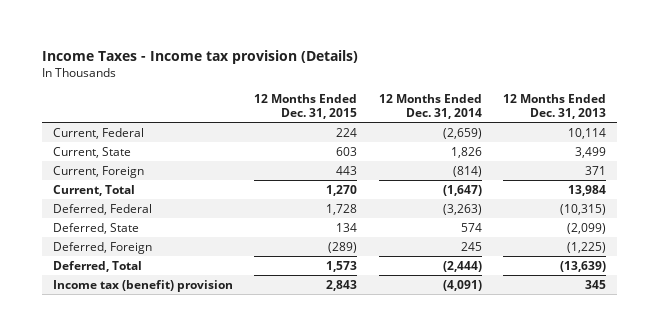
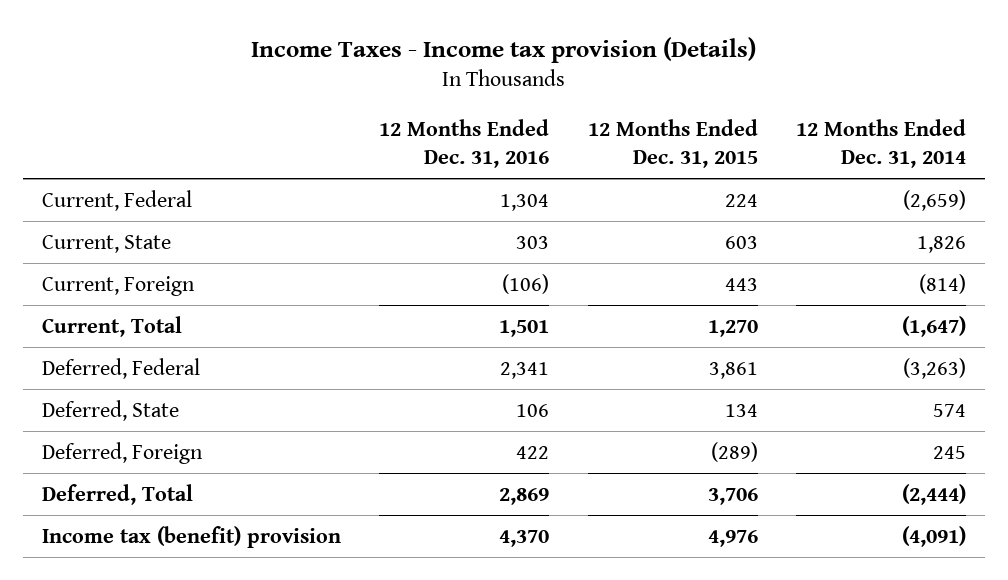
[502,93,606,120] 12 Months Ended Dec. 31, 2013 -> none
none -> [379,118,550,168] 12 Months Ended Dec. 31, 2016
[326,203,358,215] 1,728 -> [708,361,758,379] 3,861
[326,260,358,272] 1,573 -> [707,487,758,505] 3,706
[326,279,358,291] 2,843 -> [707,529,758,547] 4,976

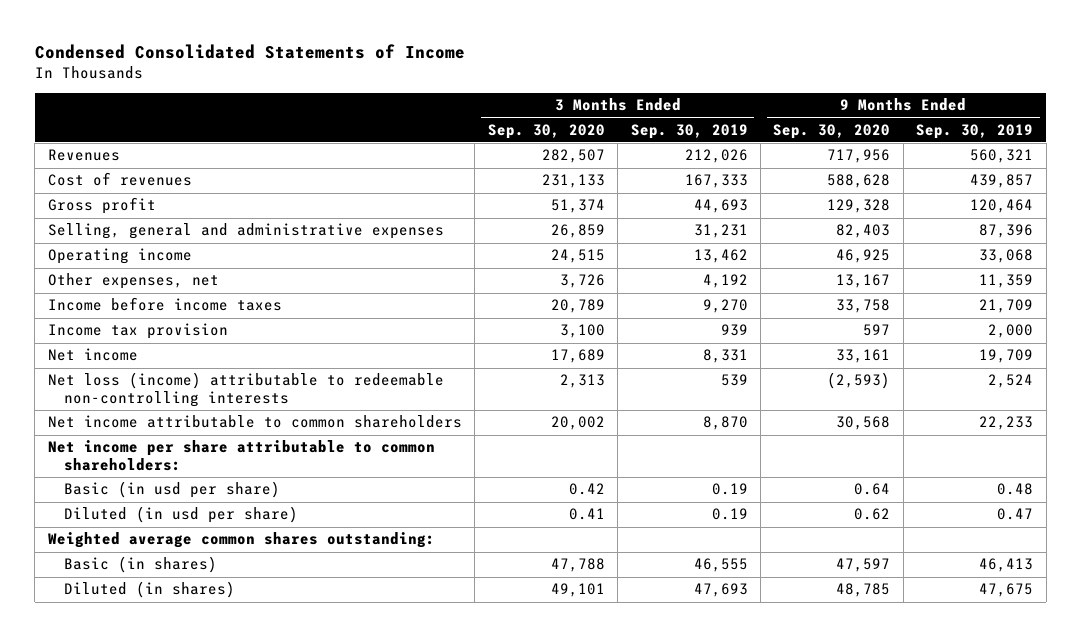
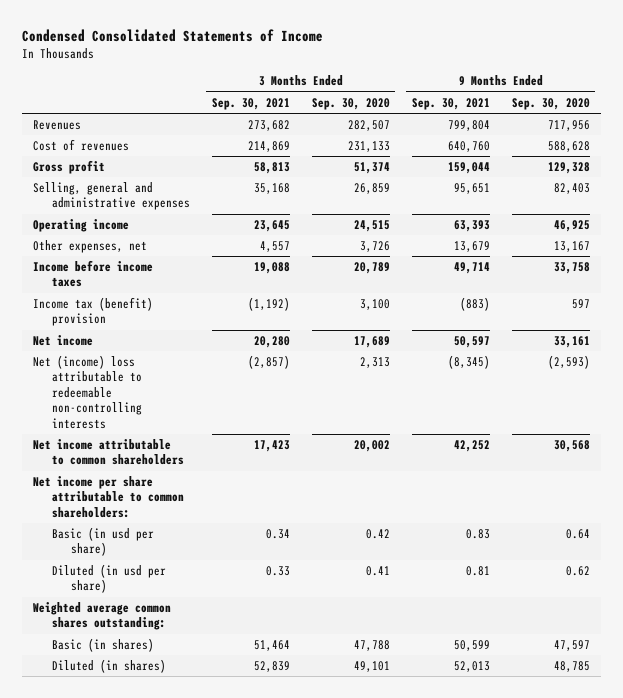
[630,123,748,139] Sep. 30, 2019 -> none
[916,123,1034,139] Sep. 30, 2019 -> none
none -> [211,97,290,110] Sep. 30, 2021
none -> [411,97,490,110] Sep. 30, 2021
[47,323,228,340] Income tax provision -> [32,297,153,327] Income tax (benefit) provision
[47,372,444,407] Net loss (income) attributable to redeemable non-controlling interests -> [32,355,142,429] Net (income) loss attributable to redeemable non-controlling interests

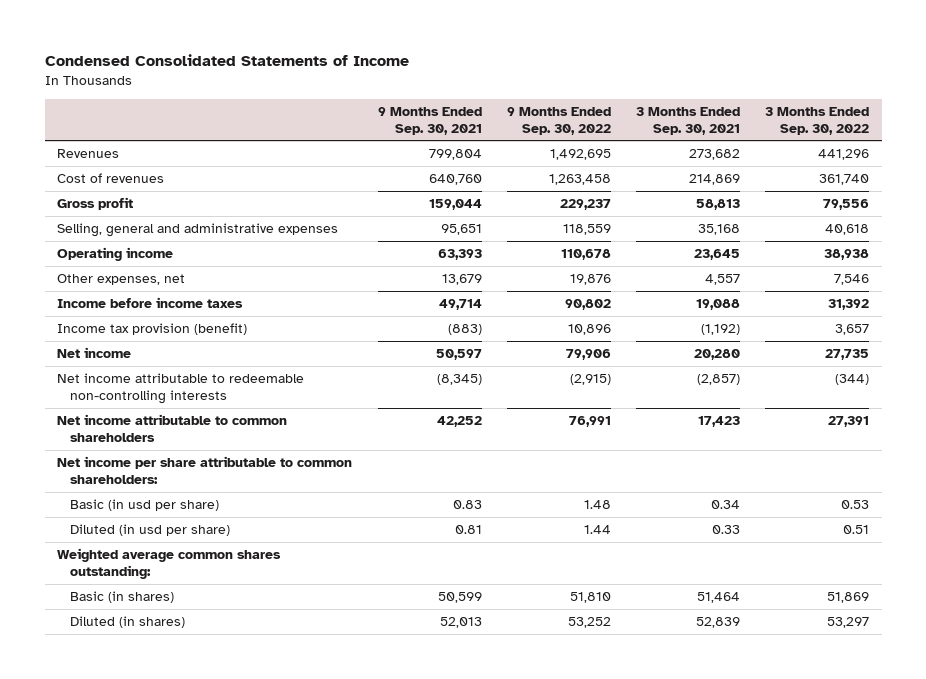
[311,97,390,110] Sep. 30, 2020 -> none
[511,97,590,110] Sep. 30, 2020 -> none
none -> [506,106,611,135] 9 Months Ended Sep. 30, 2022
none -> [764,106,869,135] 3 Months Ended Sep. 30, 2022
[32,297,153,327] Income tax (benefit) provision -> [57,323,248,336] Income tax provision (benefit)
[32,355,142,429] Net (income) loss attributable to redeemable non-controlling interests -> [57,373,305,404] Net income attributable to redeemable non-controlling interests

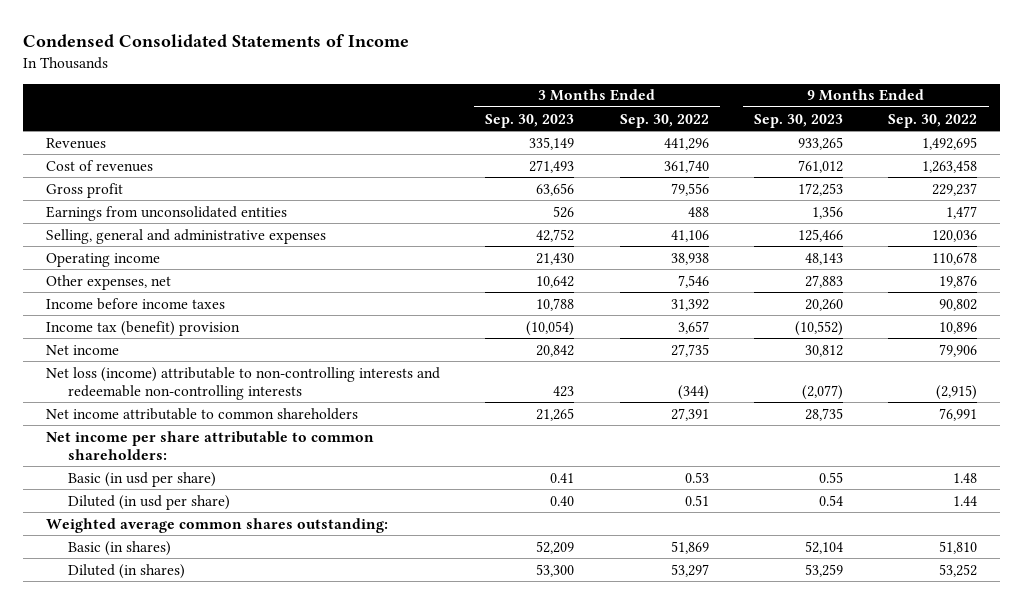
[377,106,482,135] 9 Months Ended Sep. 30, 2021 -> none
[635,106,740,135] 3 Months Ended Sep. 30, 2021 -> none
none -> [485,113,575,128] Sep. 30, 2023
none -> [753,113,843,128] Sep. 30, 2023
none -> [45,205,287,221] Earnings from unconsolidated entities
[562,224,611,236] 118,559 -> [932,229,978,242] 120,036
[824,224,869,236] 40,618 -> [670,229,709,242] 41,106
[57,323,248,336] Income tax provision (benefit) -> [45,320,240,336] Income tax (benefit) provision
[57,373,305,404] Net income attributable to redeemable non-controlling interests -> [45,366,440,400] Net loss (income) attributable to non-controlling interests and redeemable non-controlling interests

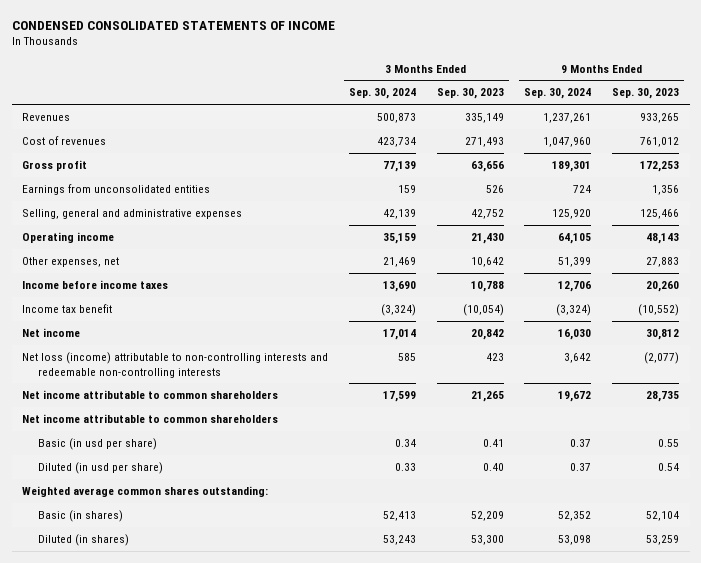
[23,34,410,48] Condensed Consolidated Statements of Income -> [11,20,335,30] CONDENSED CONSOLIDATED STATEMENTS OF INCOME
[619,113,709,128] Sep. 30, 2022 -> none
[888,113,978,128] Sep. 30, 2022 -> none
none -> [348,88,416,100] Sep. 30, 2024
none -> [524,88,592,100] Sep. 30, 2024
[45,320,240,336] Income tax (benefit) provision -> [21,303,112,313] Income tax benefit
[45,430,374,460] Net income per share attributable to common shareholders: -> [21,413,278,423] Net income attributable to common shareholders

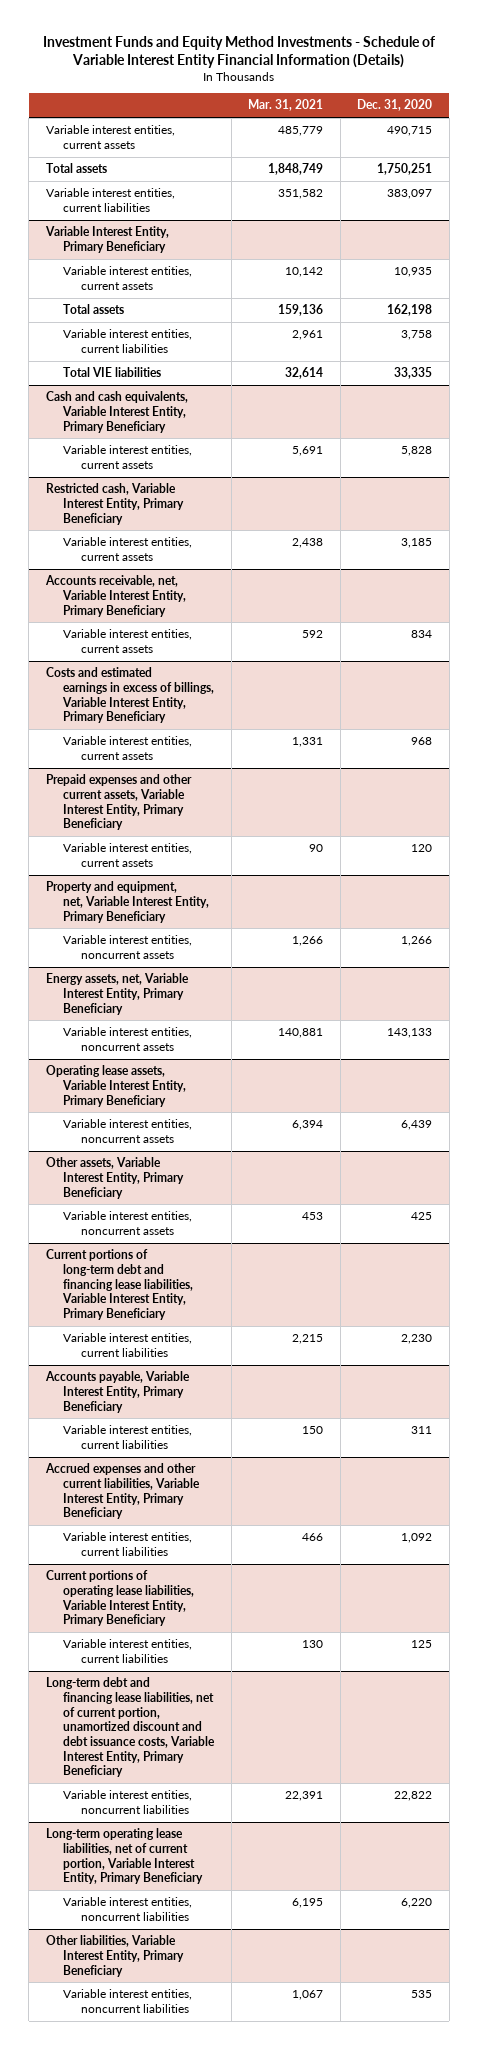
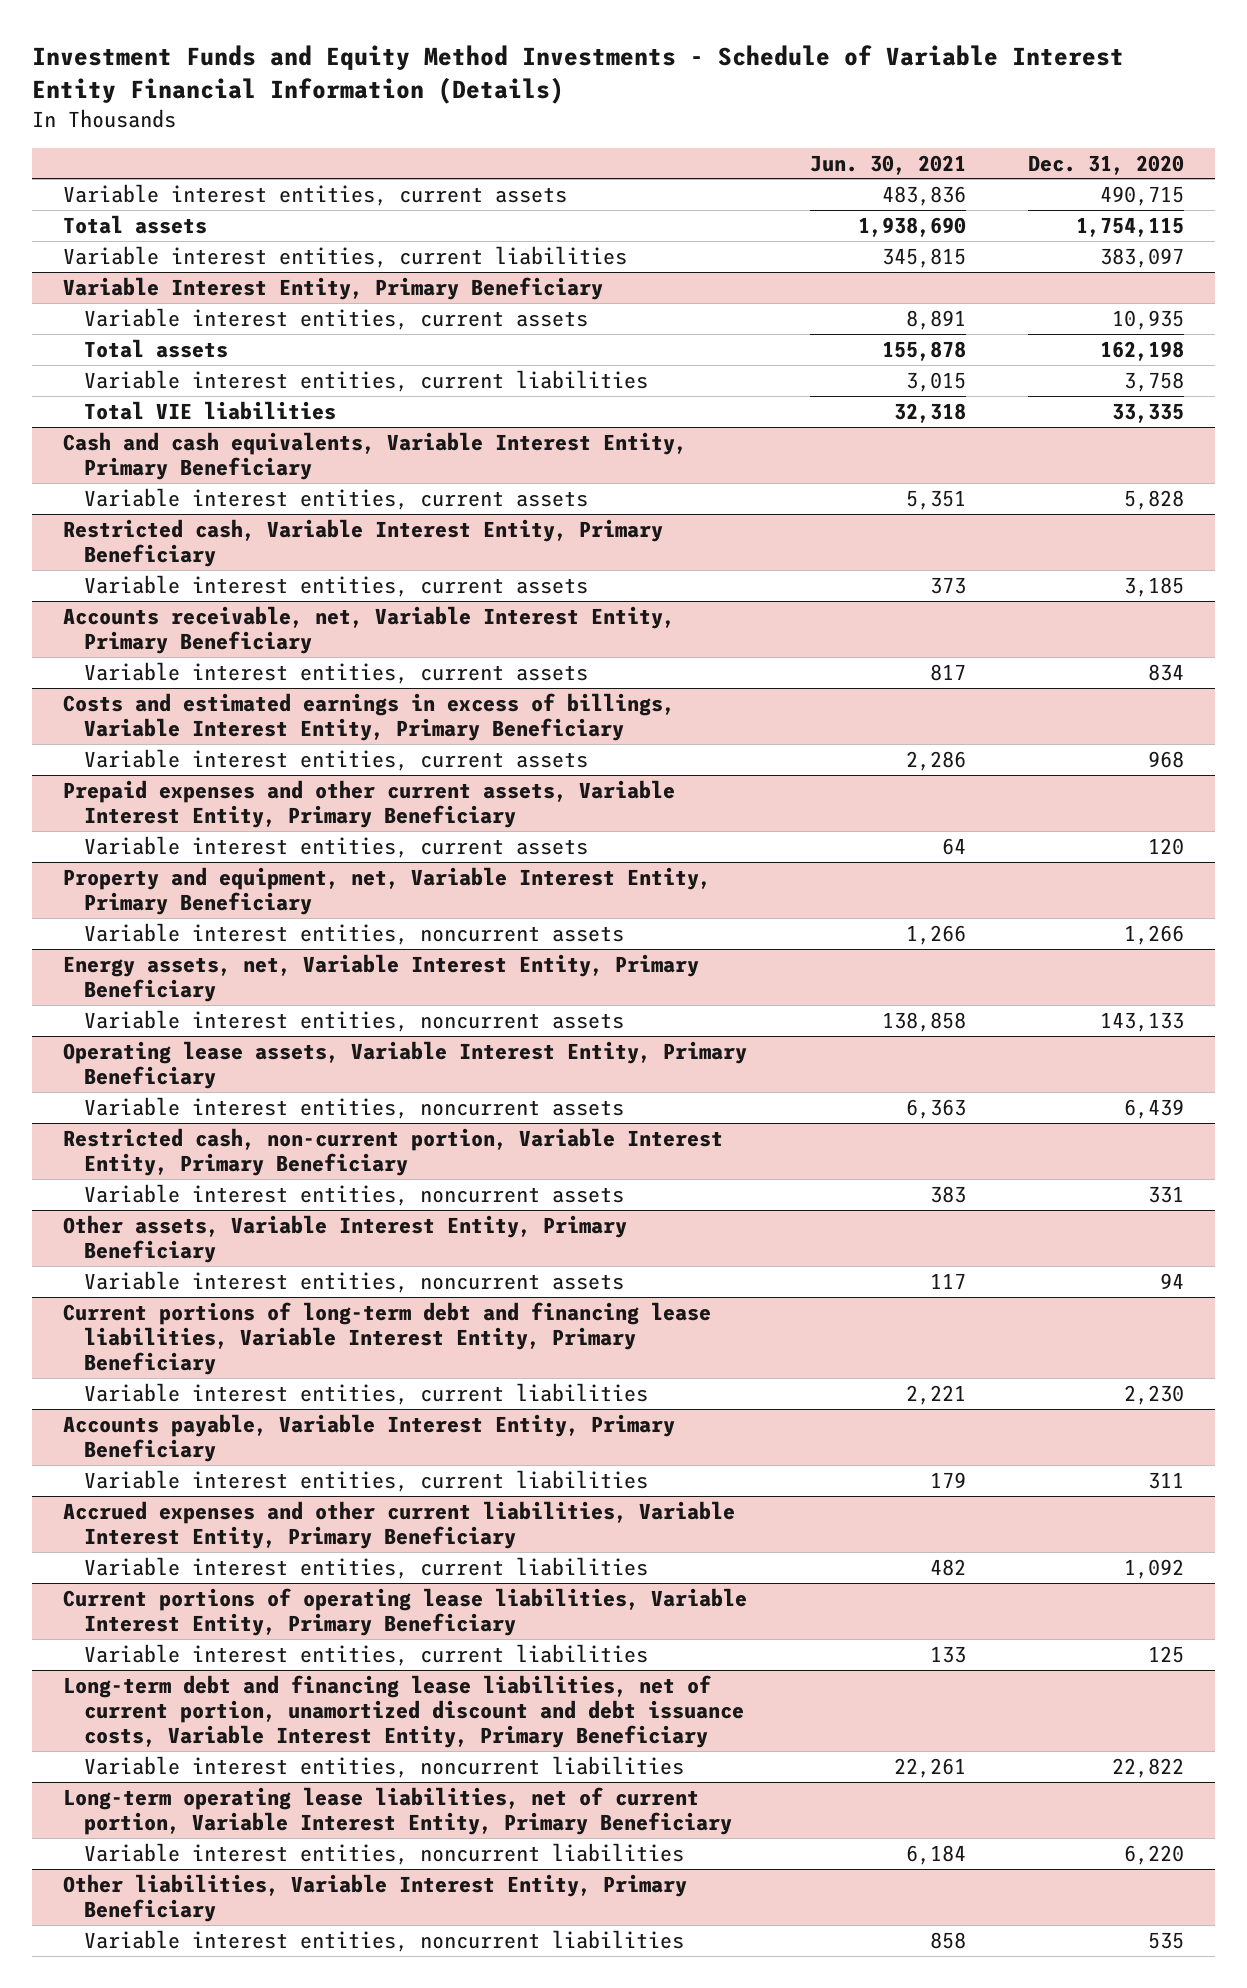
[248,99,324,112] Mar. 31, 2021 -> none
none -> [809,154,966,175] Jun. 30, 2021
[377,163,433,176] 1,750,251 -> [1076,216,1185,237] 1,754,115
none -> [63,1127,724,1176] Restricted cash, non-current portion, Variable Interest Entity, Primary Beneficiary
none -> [84,1183,625,1206] Variable interest entities, noncurrent assets
[411,1212,433,1221] 425 -> [1160,1272,1185,1289] 94

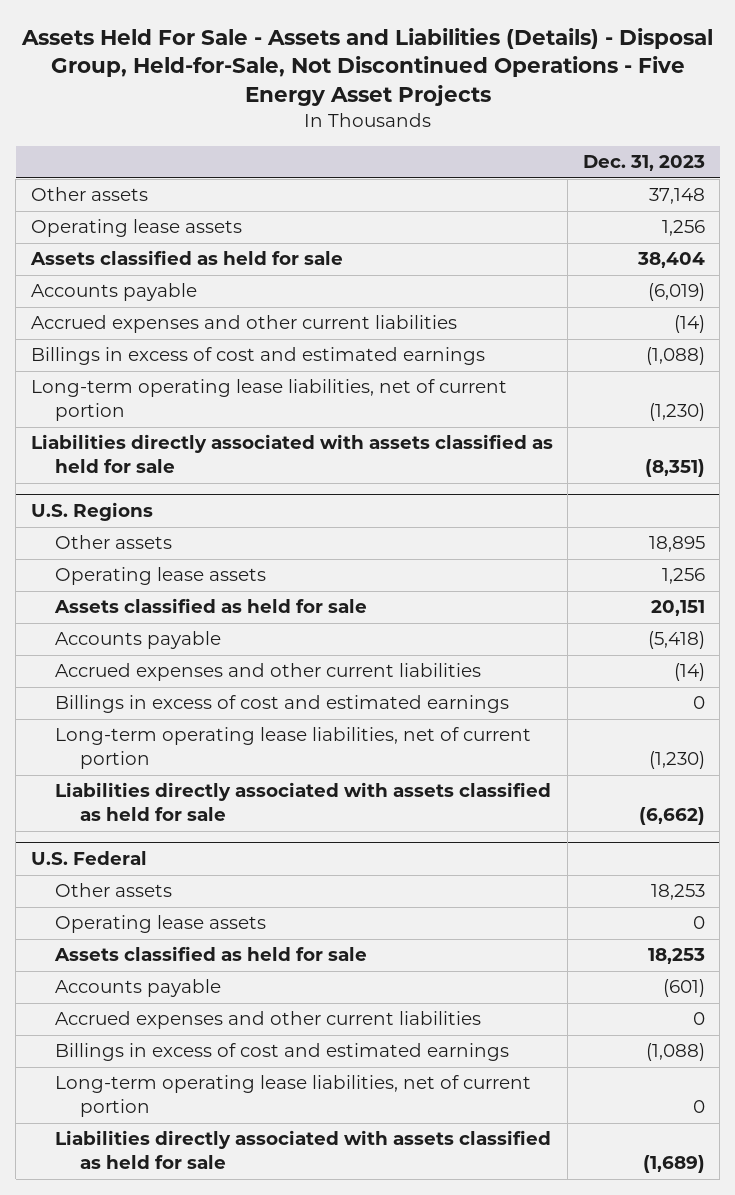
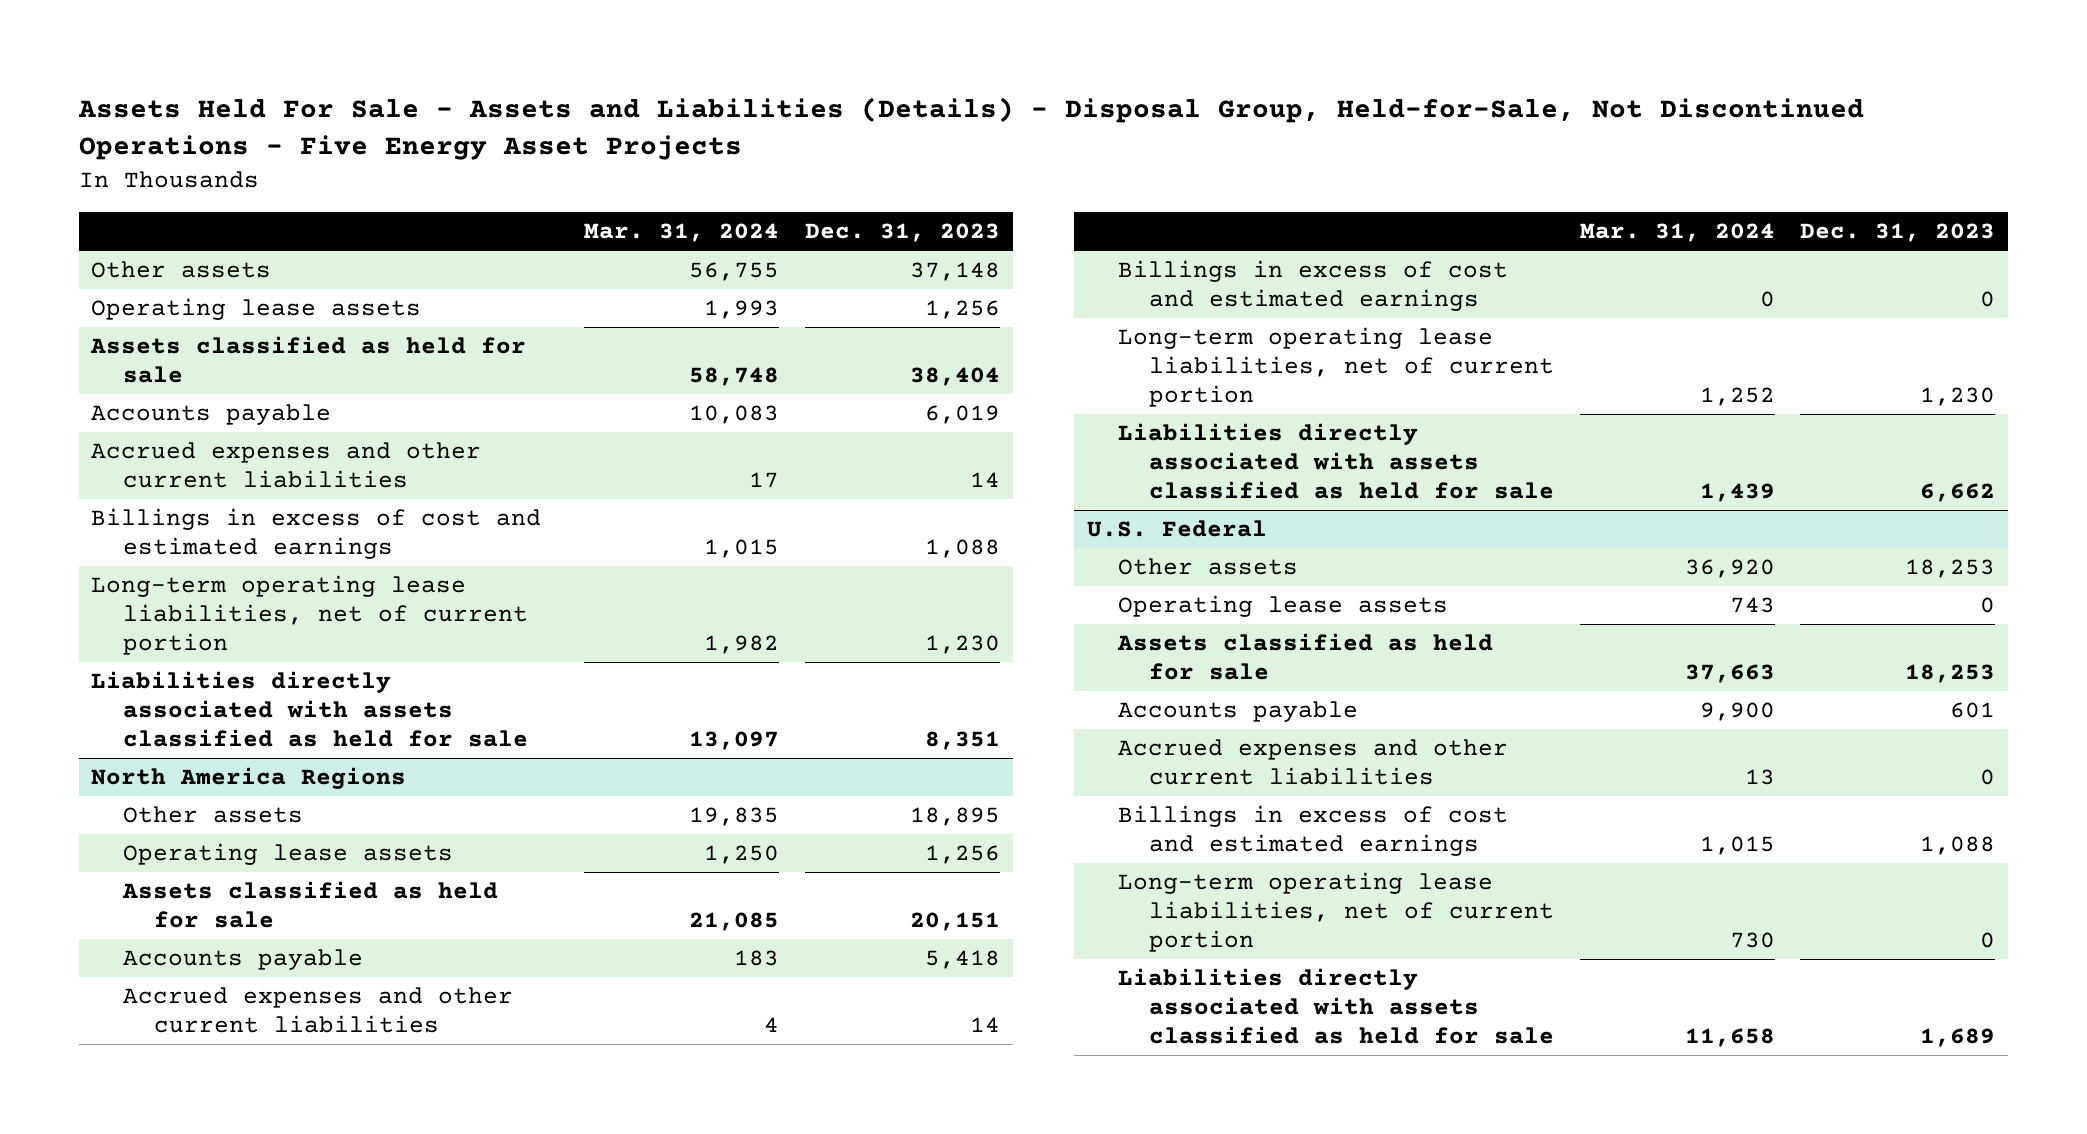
none -> [584,223,780,243] Mar. 31, 2024
[30,502,153,522] U.S. Regions -> none
[647,283,705,302] (6,019) -> [925,405,1001,425] 6,019
[673,315,705,334] (14) -> [970,472,1001,488] 14
[645,347,705,366] (1,088) -> [925,539,1001,559] 1,088
[648,403,705,422] (1,230) -> [925,635,1001,655] 1,230
[644,459,705,478] (8,351) -> [925,731,1001,751] 8,351
none -> [91,767,407,790] North America Regions
[647,631,705,650] (5,418) -> [925,950,1001,970] 5,418
[673,663,705,682] (14) -> [970,1017,1001,1033] 14
[648,751,705,770] (1,230) -> [1920,387,1996,407] 1,230
[638,807,705,826] (6,662) -> [1920,483,1996,503] 6,662
[662,979,705,998] (601) -> [1950,702,1996,719] 601
[645,1043,705,1062] (1,088) -> [1920,836,1996,856] 1,088
[642,1155,705,1174] (1,689) -> [1920,1028,1996,1048] 1,689

